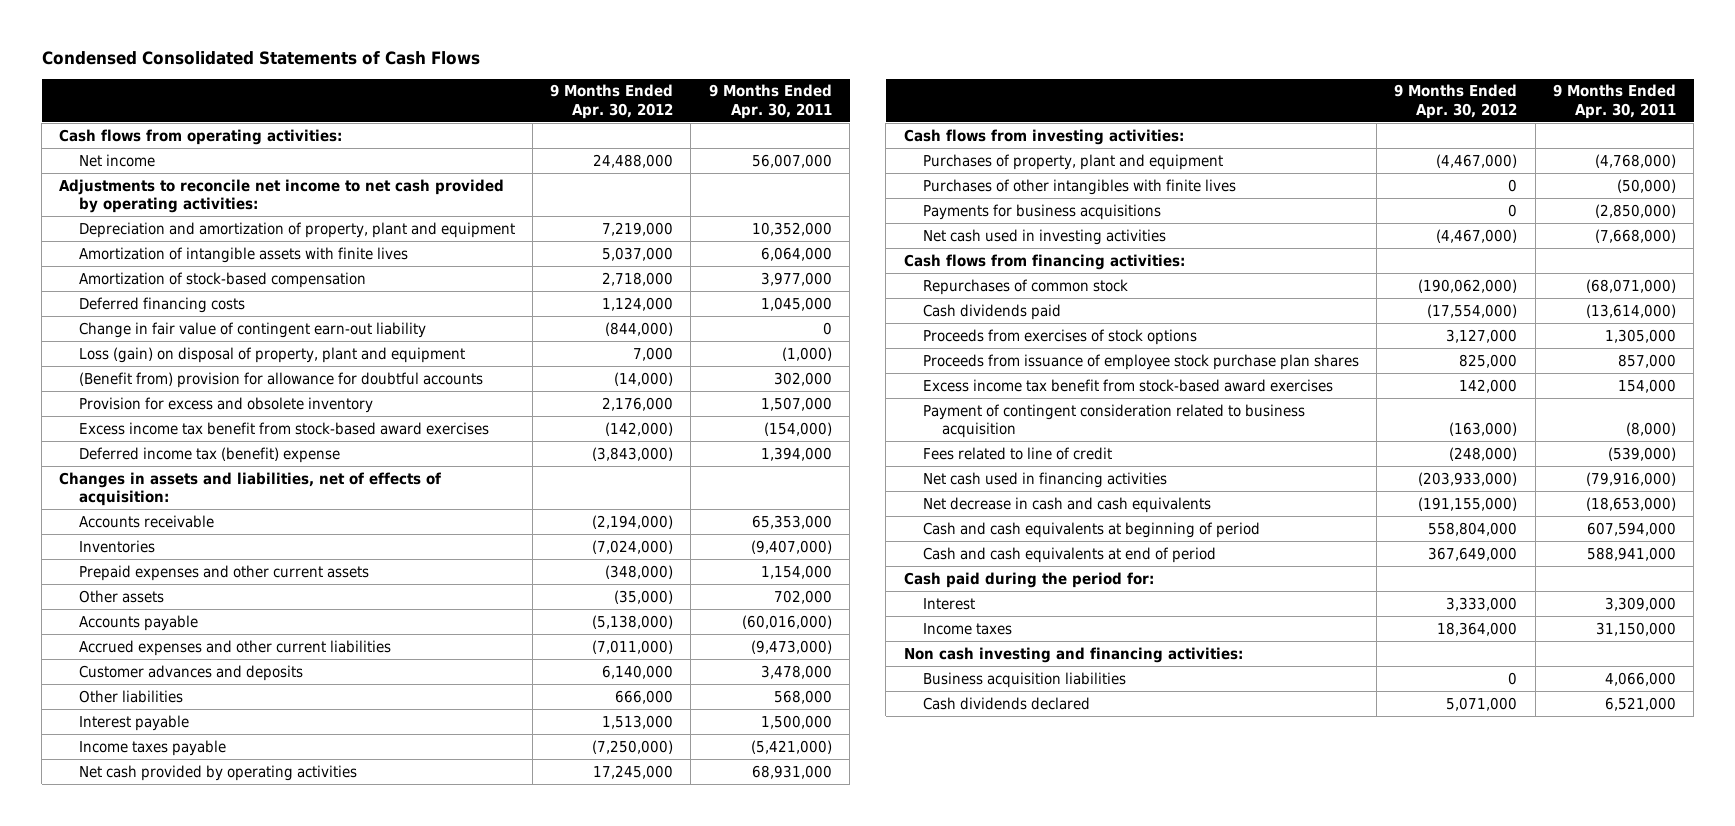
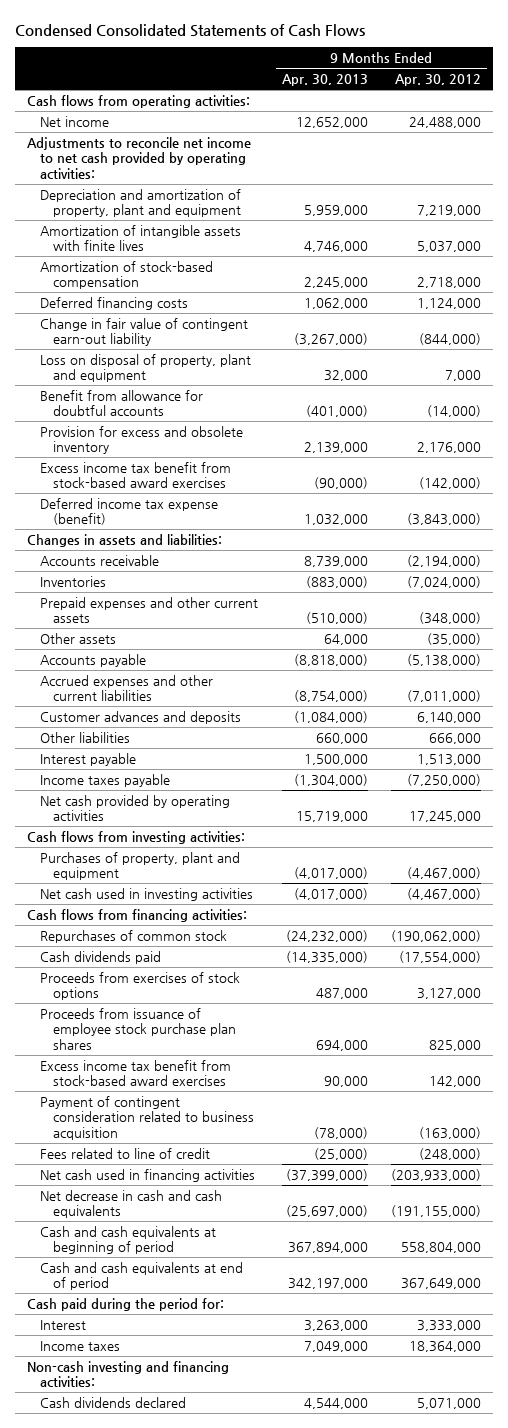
[708,84,832,119] 9 Months Ended Apr. 30, 2011 -> none
none -> [281,74,368,87] Apr. 30, 2013
[78,346,465,363] Loss (gain) on disposal of property, plant and equipment -> [40,353,252,383] Loss on disposal of property, plant and equipment
[78,371,483,388] (Benefit from) provision for allowance for doubtful accounts -> [40,389,204,417] Benefit from allowance for doubtful accounts
[78,446,340,463] Deferred income tax (benefit) expense -> [40,497,219,526] Deferred income tax expense (benefit)
[59,471,442,506] Changes in assets and liabilities, net of effects of acquisition: -> [27,533,223,547] Changes in assets and liabilities:
[922,178,1236,195] Purchases of other intangibles with finite lives -> none
[922,203,1161,220] Payments for business acquisitions -> none
[922,671,1126,688] Business acquisition liabilities -> none
[903,646,1243,663] Non cash investing and financing activities: -> [27,1360,230,1388] Non-cash investing and financing activities:

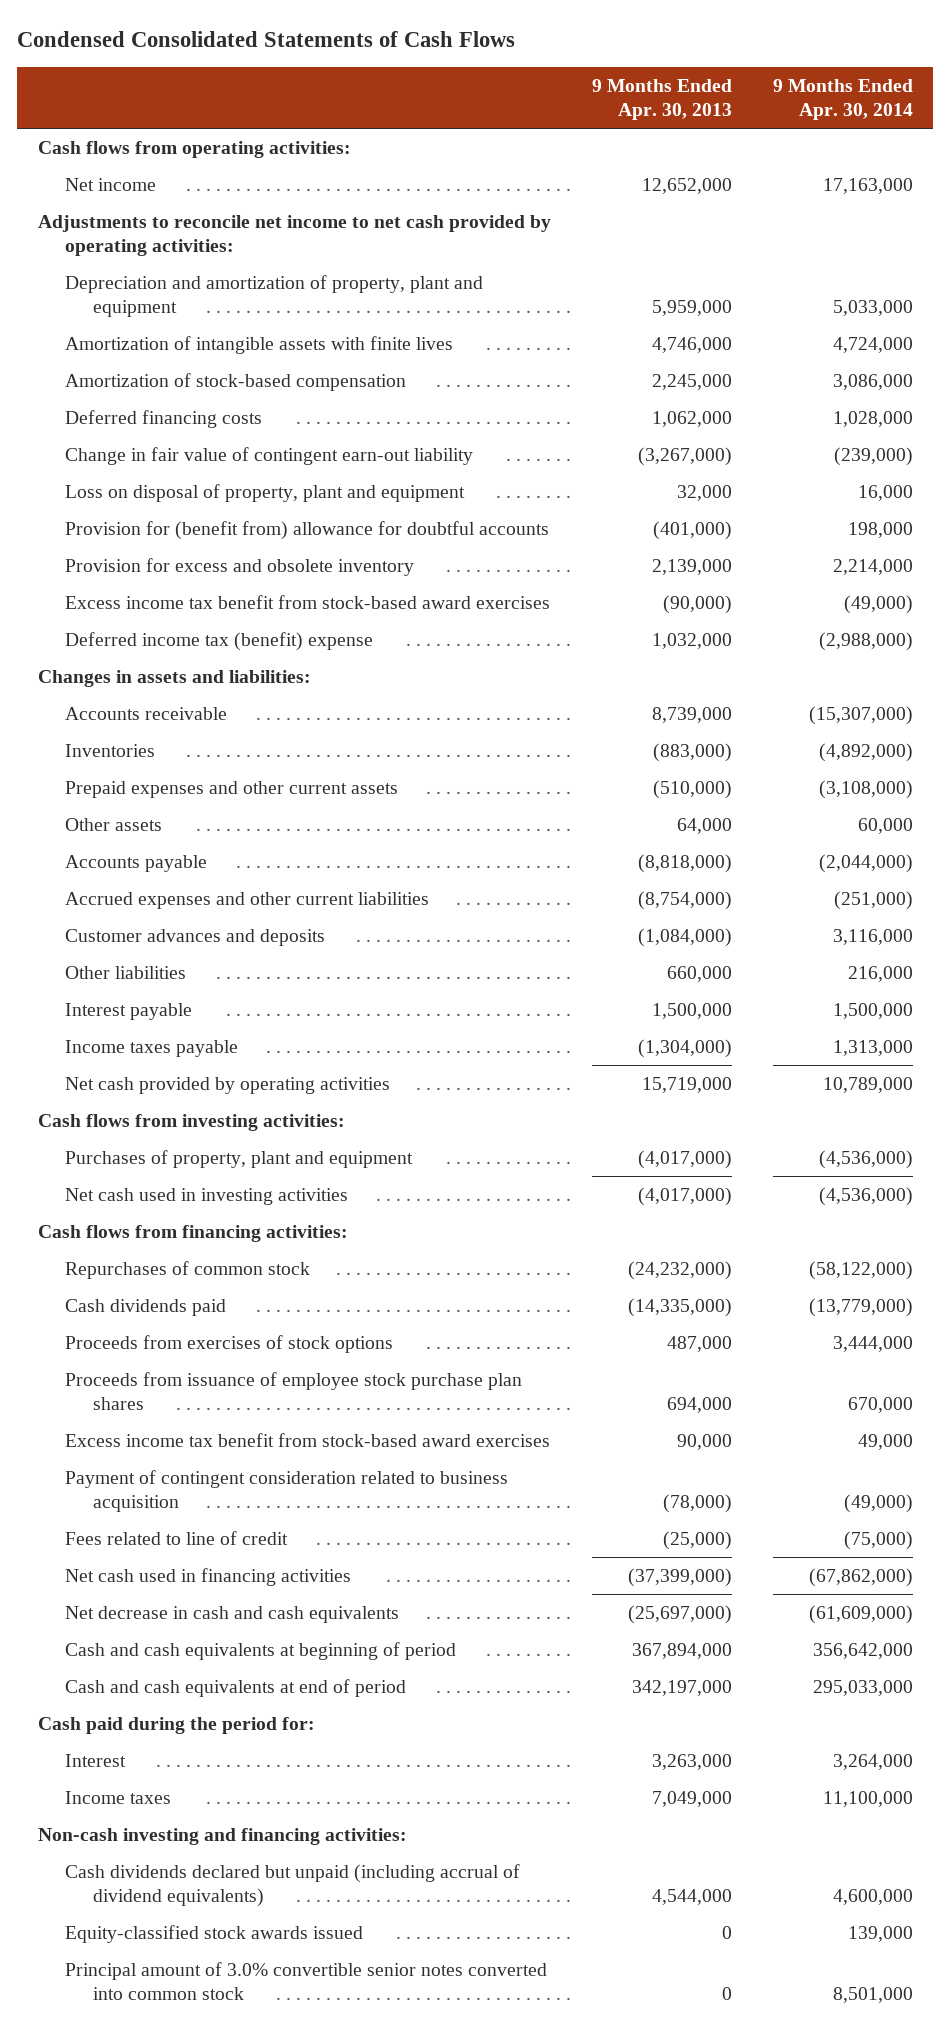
[395,74,482,87] Apr. 30, 2012 -> none
none -> [772,78,913,120] 9 Months Ended Apr. 30, 2014
[40,389,204,417] Benefit from allowance for doubtful accounts -> [65,521,550,541] Provision for (benefit from) allowance for doubtful accounts
[40,497,219,526] Deferred income tax expense (benefit) -> [65,632,374,652] Deferred income tax (benefit) expense
[40,1396,187,1408] Cash dividends declared -> [65,1864,521,1907] Cash dividends declared but unpaid (including accrual of dividend equivalents)
none -> [65,1925,364,1944] Equity-classified stock awards issued
none -> [65,1962,548,2000] Principal amount of 3.0% convertible senior notes converted into common stock

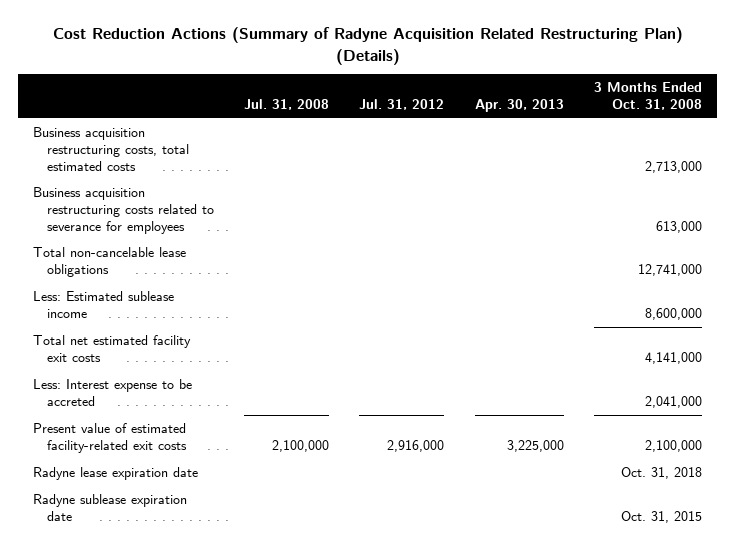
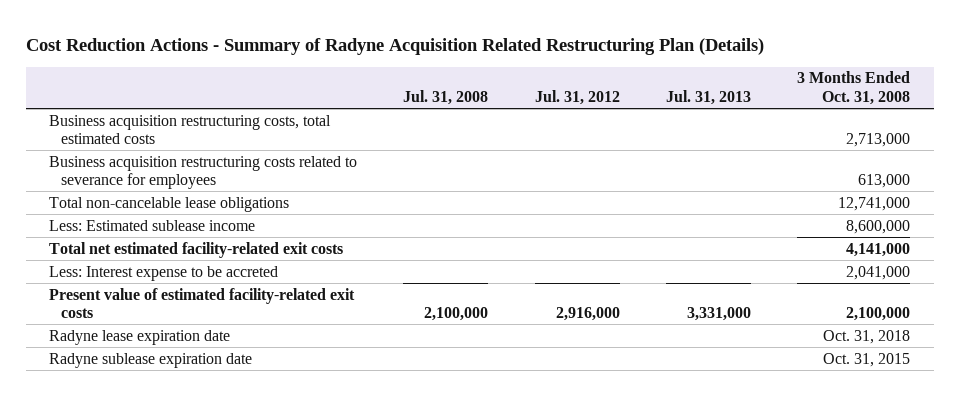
[52,27,683,65] Cost Reduction Actions (Summary of Radyne Acquisition Related Restructuring Plan) (Details) -> [25,37,764,55] Cost Reduction Actions - Summary of Radyne Acquisition Related Restructuring Plan (Details)
[474,99,564,113] Apr. 30, 2013 -> none
none -> [666,89,752,105] Jul. 31, 2013
[33,335,192,362] Total net estimated facility exit costs -> [48,241,343,258] Total net estimated facility-related exit costs

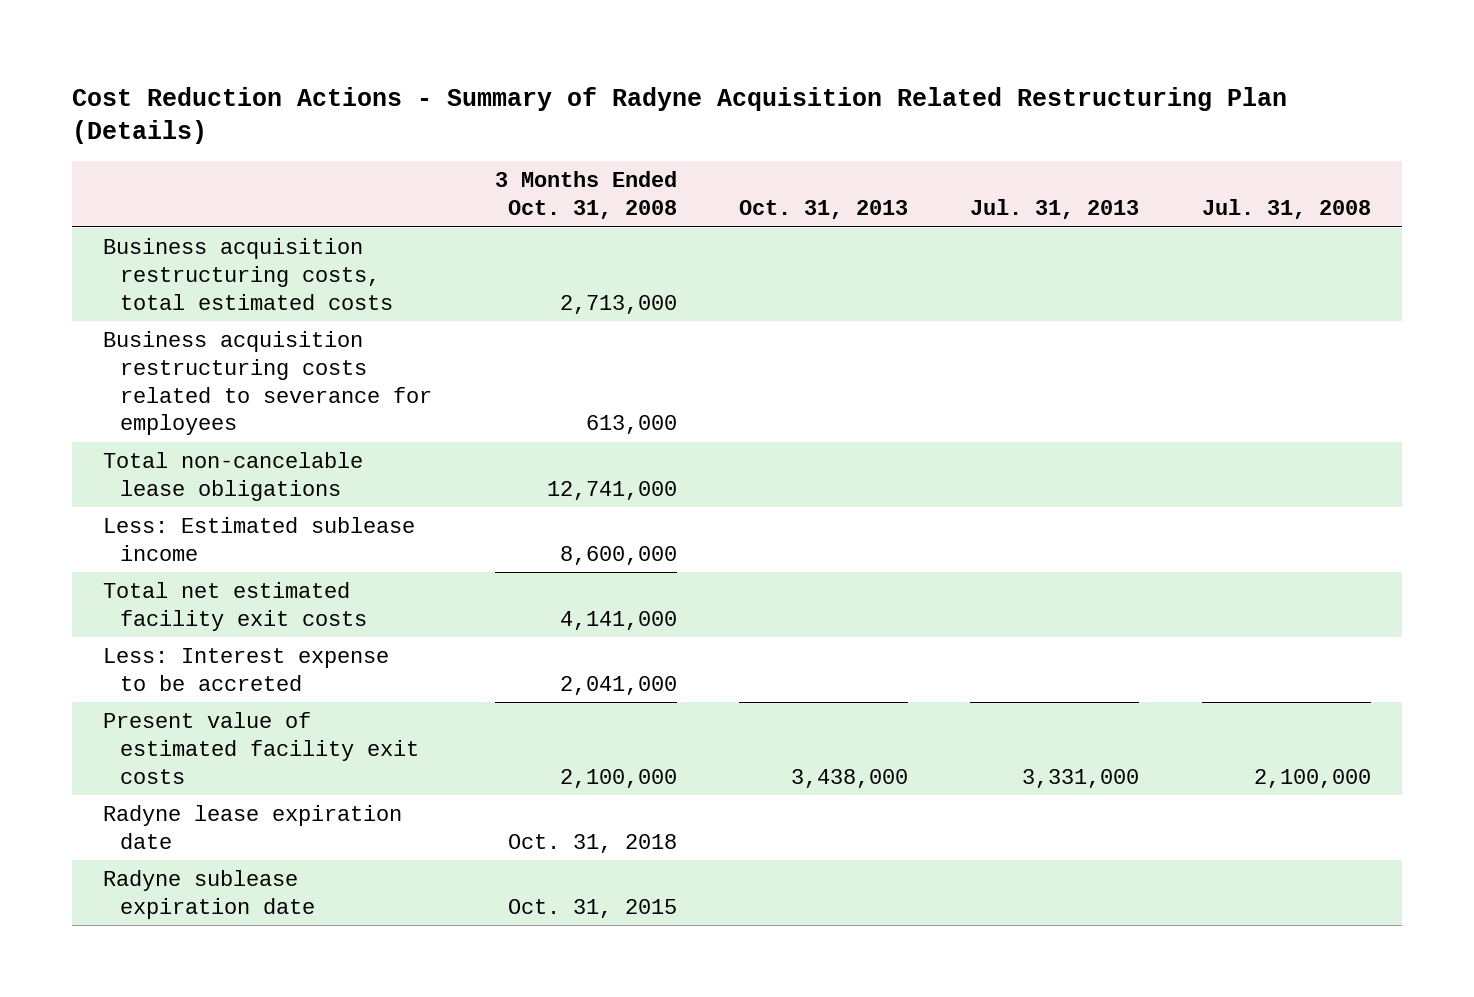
[534,89,620,105] Jul. 31, 2012 -> none
none -> [739,200,909,220] Oct. 31, 2013
[48,241,343,258] Total net estimated facility-related exit costs -> [103,581,368,631] Total net estimated facility exit costs
[48,287,355,319] Present value of estimated facility-related exit costs -> [103,711,420,784] Present value of estimated facility exit costs

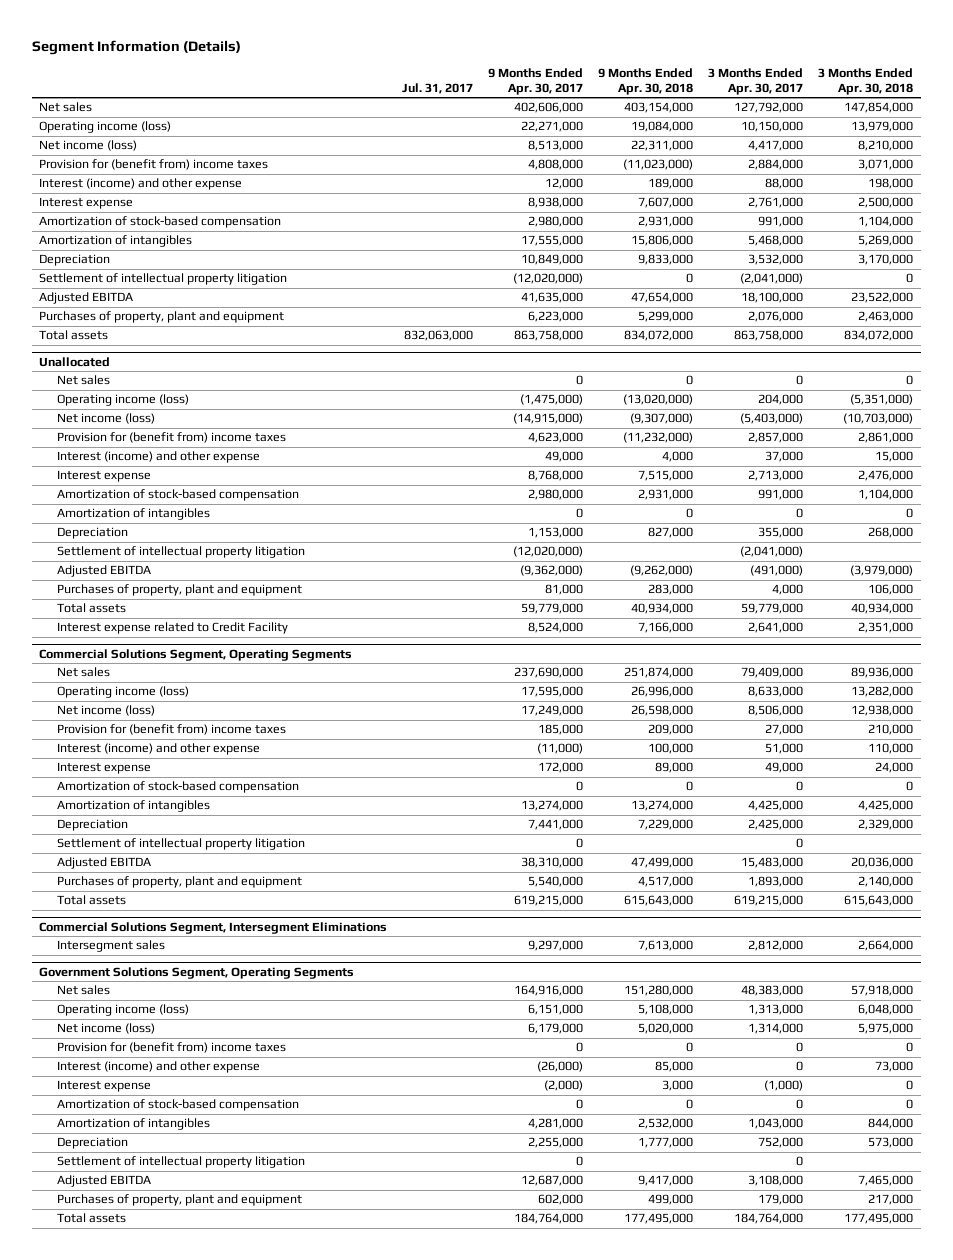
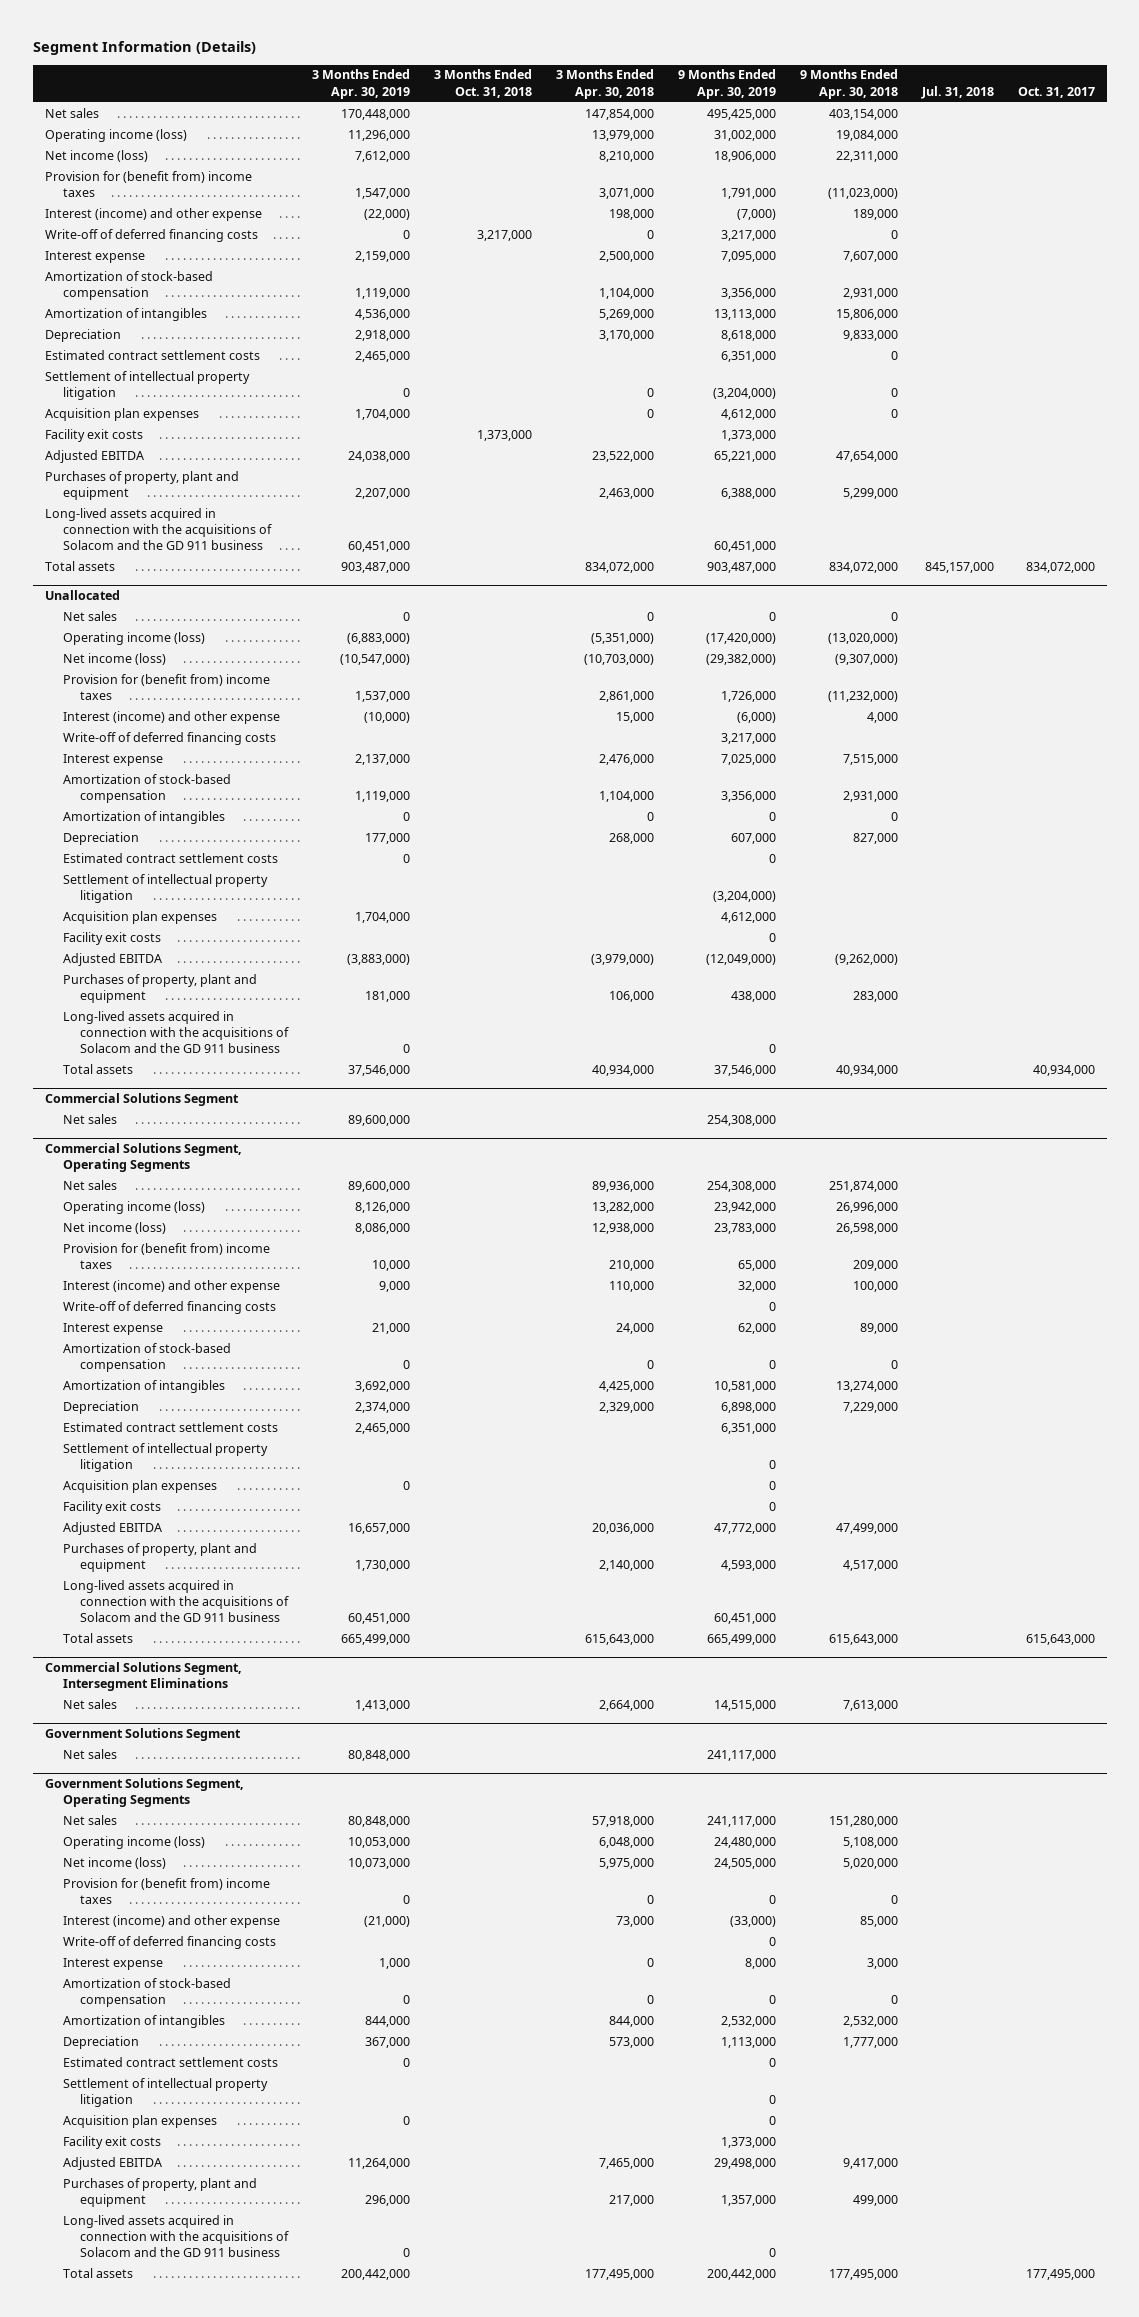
[402,83,474,95] Jul. 31, 2017 -> none
[488,68,584,96] 9 Months Ended Apr. 30, 2017 -> none
[708,68,804,96] 3 Months Ended Apr. 30, 2017 -> none
none -> [312,69,411,99] 3 Months Ended Apr. 30, 2019
none -> [434,69,533,98] 3 Months Ended Oct. 31, 2018
none -> [677,69,776,99] 9 Months Ended Apr. 30, 2019
none -> [920,85,994,99] Jul. 31, 2018
none -> [1017,86,1095,98] Oct. 31, 2017
none -> [44,228,258,242] Write-off of deferred financing costs
none -> [44,349,260,360] Estimated contract settlement costs
none -> [44,407,199,421] Acquisition plan expenses
none -> [44,428,143,442] Facility exit costs
none -> [44,507,272,551] Long-lived assets acquired in connection with the acquisitions of Solacom and the GD 911 business
none -> [62,731,276,745] Write-off of deferred financing costs
none -> [62,852,278,863] Estimated contract settlement costs
none -> [62,910,217,924] Acquisition plan expenses
none -> [62,931,161,945] Facility exit costs
none -> [62,1010,290,1054] Long-lived assets acquired in connection with the acquisitions of Solacom and the GD 911 business
[56,622,288,635] Interest expense related to Credit Facility -> none
none -> [44,1093,239,1107] Commercial Solutions Segment
none -> [62,1113,117,1124] Net sales
none -> [62,1300,276,1314] Write-off of deferred financing costs
none -> [62,1421,278,1432] Estimated contract settlement costs
none -> [62,1479,217,1493] Acquisition plan expenses
none -> [62,1500,161,1514] Facility exit costs
none -> [62,1579,290,1623] Long-lived assets acquired in connection with the acquisitions of Solacom and the GD 911 business
[56,940,165,953] Intersegment sales -> [62,1698,117,1709] Net sales
none -> [44,1728,241,1742] Government Solutions Segment
none -> [62,1748,117,1759] Net sales
none -> [62,1935,276,1949] Write-off of deferred financing costs
none -> [62,2056,278,2067] Estimated contract settlement costs
none -> [62,2114,217,2128] Acquisition plan expenses
none -> [62,2135,161,2149] Facility exit costs
none -> [62,2214,290,2258] Long-lived assets acquired in connection with the acquisitions of Solacom and the GD 911 business

